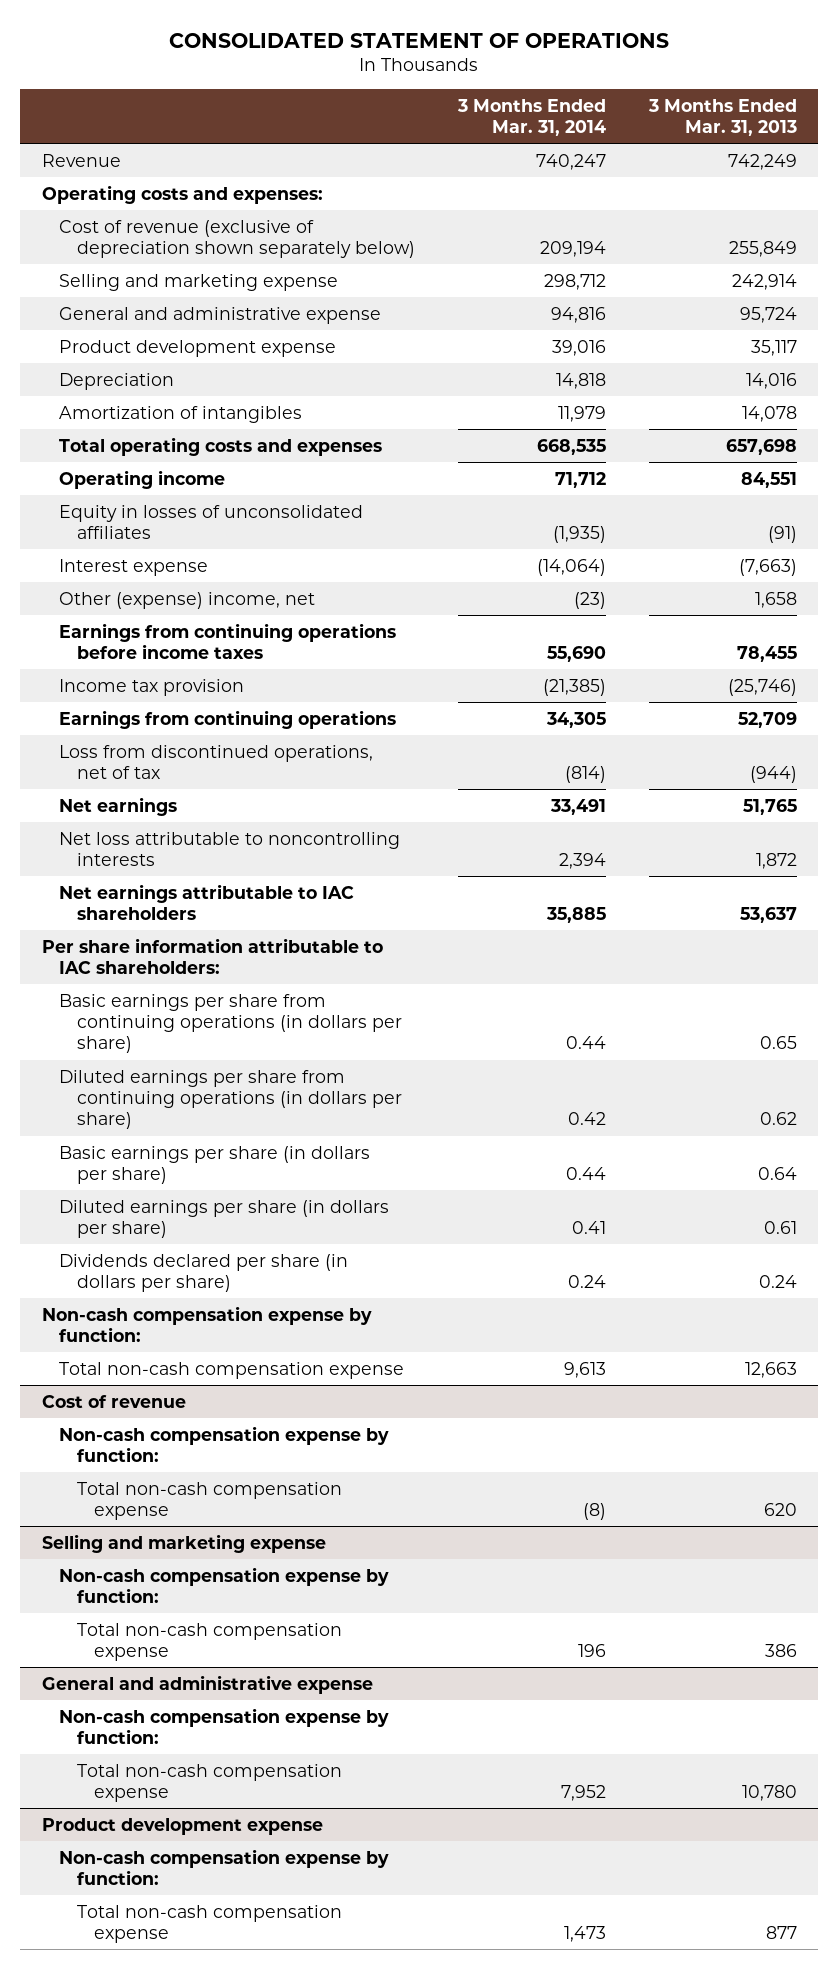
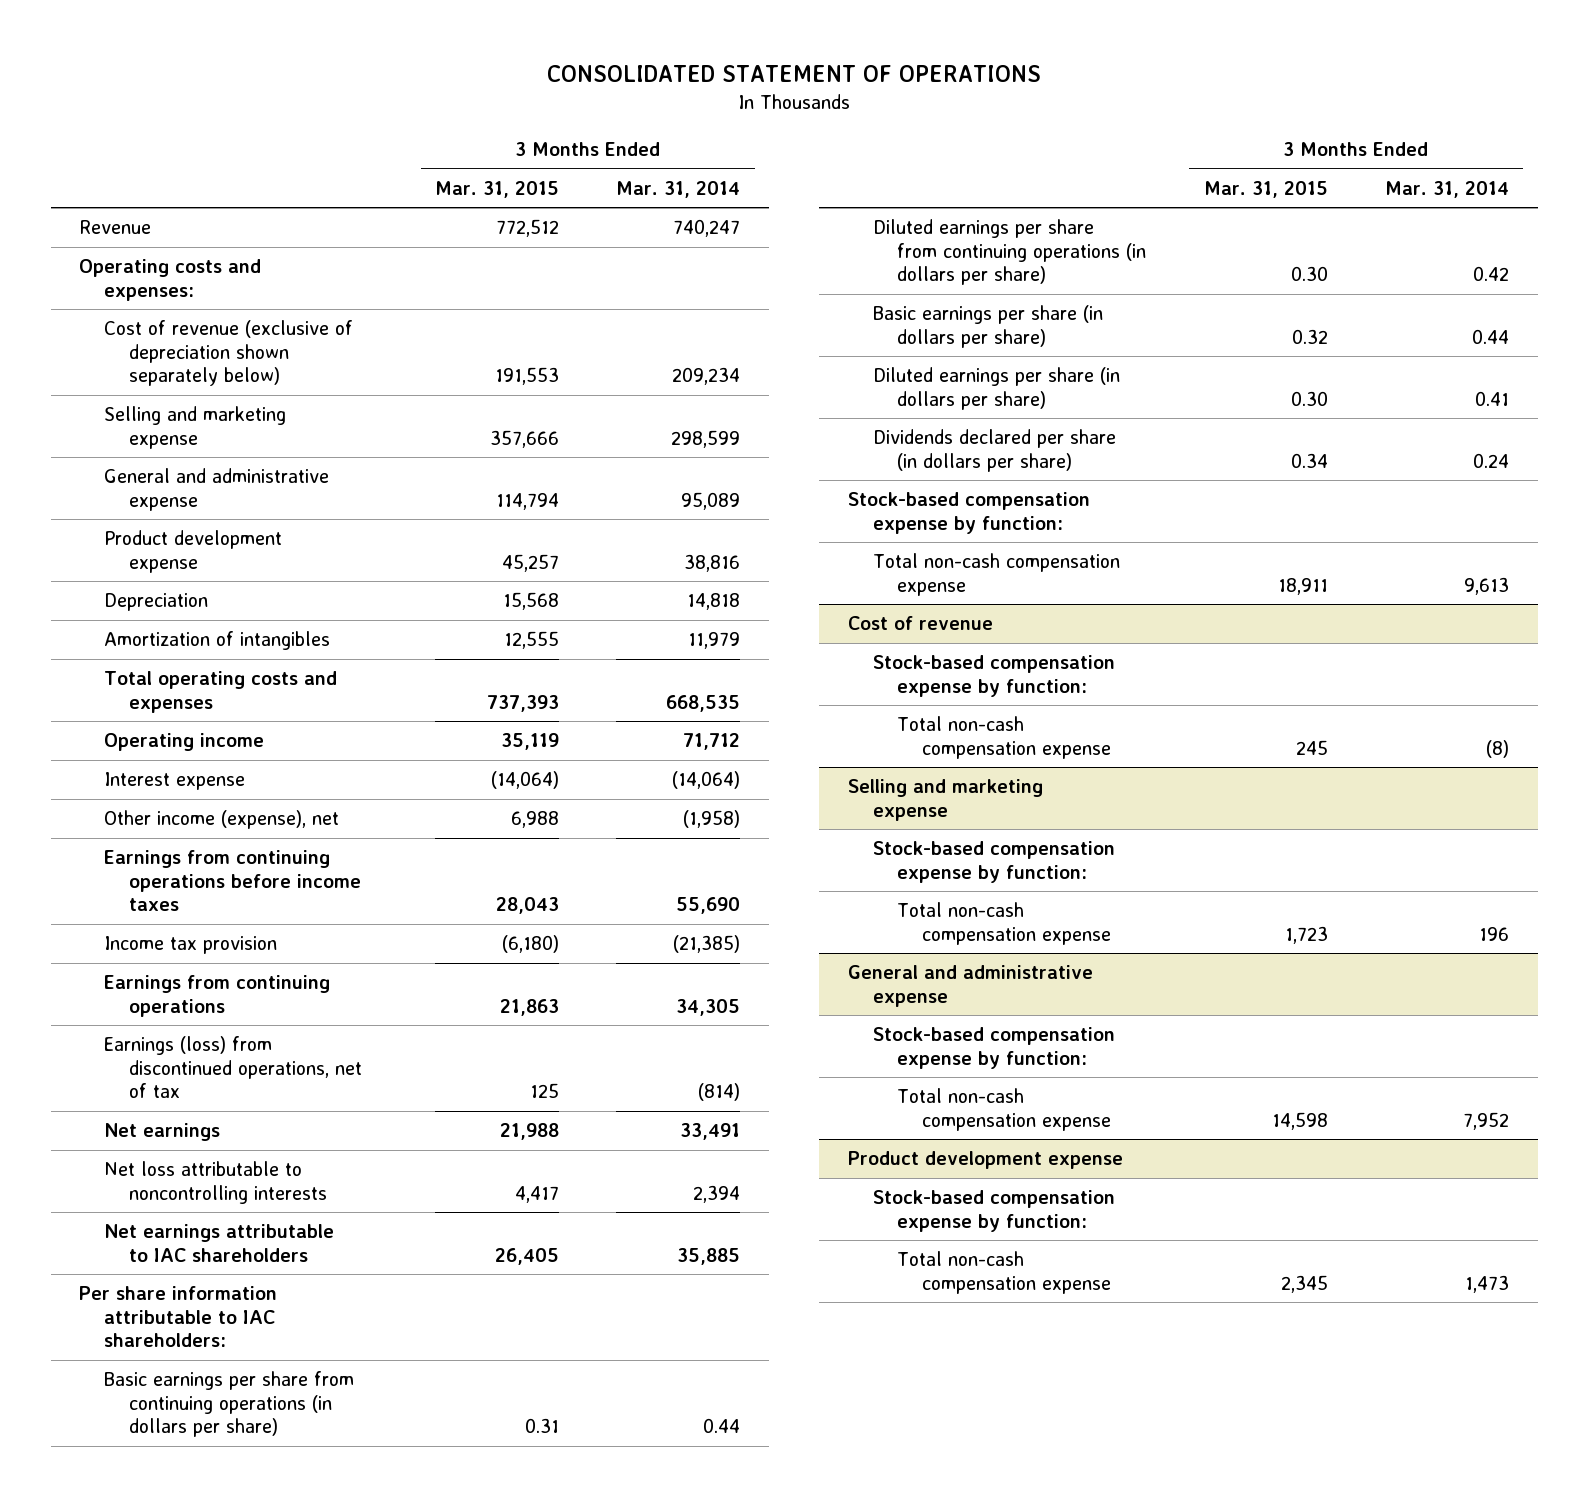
[647,98,797,137] 3 Months Ended Mar. 31, 2013 -> none
none -> [434,180,559,198] Mar. 31, 2015
[539,241,606,258] 209,194 -> [672,366,741,385] 209,234
[543,273,606,290] 298,712 -> [671,429,741,448] 298,599
[550,306,606,323] 94,816 -> [681,491,741,510] 95,089
[551,339,606,356] 39,016 -> [684,553,741,572] 38,816
[59,504,364,540] Equity in losses of unconsolidated affiliates -> none
[59,591,316,609] Other (expense) income, net -> [103,810,339,830] Other income (expense), net
[573,591,606,609] (23) -> [683,810,741,829] (1,958)
[59,744,374,780] Loss from discontinued operations, net of tax -> [103,1036,362,1098] Earnings (loss) from discontinued operations, net of tax
[41,1305,372,1343] Non-cash compensation expense by function: -> [848,492,1091,534] Stock-based compensation expense by function:
[59,1425,390,1463] Non-cash compensation expense by function: -> [872,655,1115,697] Stock-based compensation expense by function:
[59,1566,390,1604] Non-cash compensation expense by function: -> [872,841,1115,883] Stock-based compensation expense by function:
[59,1707,390,1745] Non-cash compensation expense by function: -> [872,1027,1115,1069] Stock-based compensation expense by function:
[59,1848,390,1886] Non-cash compensation expense by function: -> [872,1190,1115,1232] Stock-based compensation expense by function:

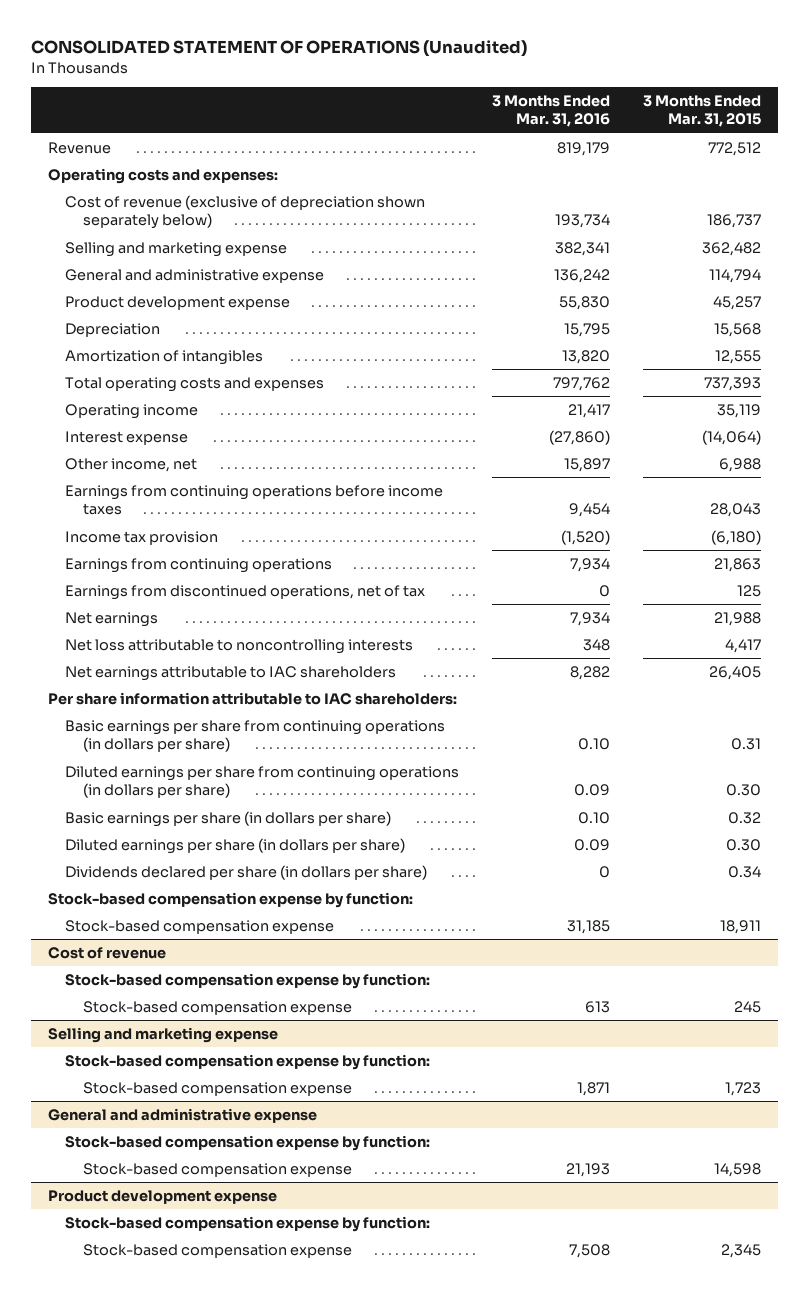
[547,64,1042,82] CONSOLIDATED STATEMENT OF OPERATIONS -> [31,40,528,58] CONSOLIDATED STATEMENT OF OPERATIONS (Unaudited)
[616,180,741,198] Mar. 31, 2014 -> none
none -> [492,95,611,128] 3 Months Ended Mar. 31, 2016
[494,366,559,385] 191,553 -> [707,214,762,229] 186,737
[489,429,559,448] 357,666 -> [702,241,762,256] 362,482
[103,810,339,830] Other income (expense), net -> [65,457,198,472] Other income, net
[103,1036,362,1098] Earnings (loss) from discontinued operations, net of tax -> [65,584,426,600] Earnings from discontinued operations, net of tax
[872,553,1120,596] Total non-cash compensation expense -> [65,919,335,934] Stock-based compensation expense
[897,716,1111,759] Total non-cash compensation expense -> [82,1000,352,1015] Stock-based compensation expense
[897,902,1111,945] Total non-cash compensation expense -> [82,1081,352,1096] Stock-based compensation expense
[897,1088,1111,1131] Total non-cash compensation expense -> [82,1162,352,1177] Stock-based compensation expense
[897,1251,1111,1294] Total non-cash compensation expense -> [82,1243,352,1258] Stock-based compensation expense

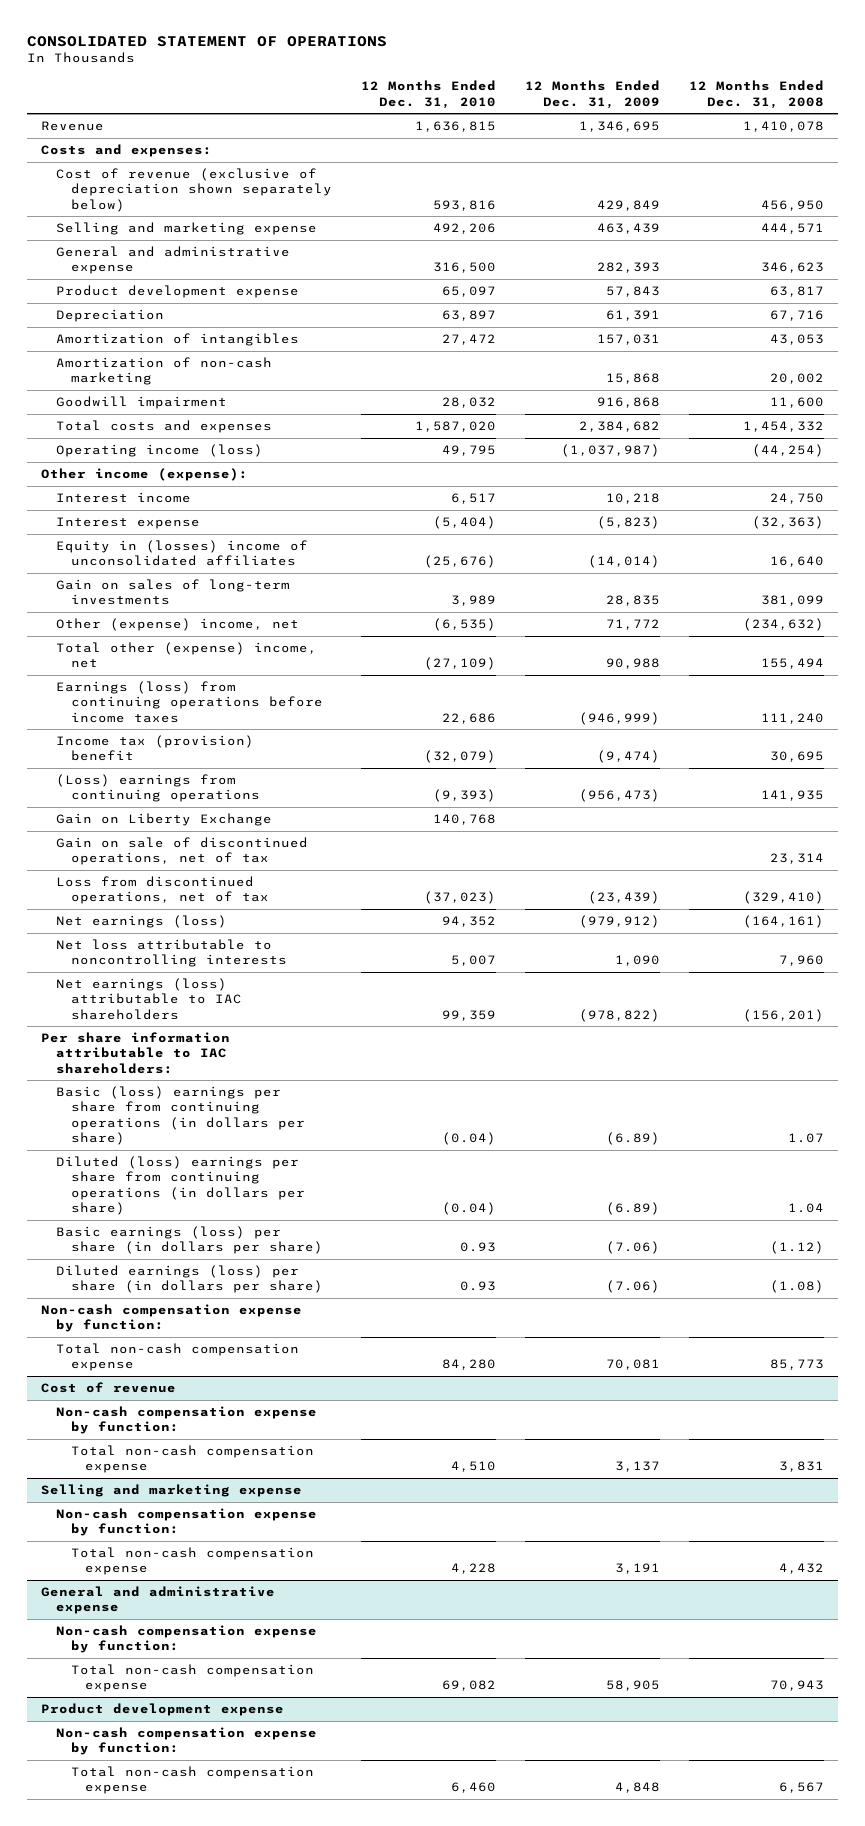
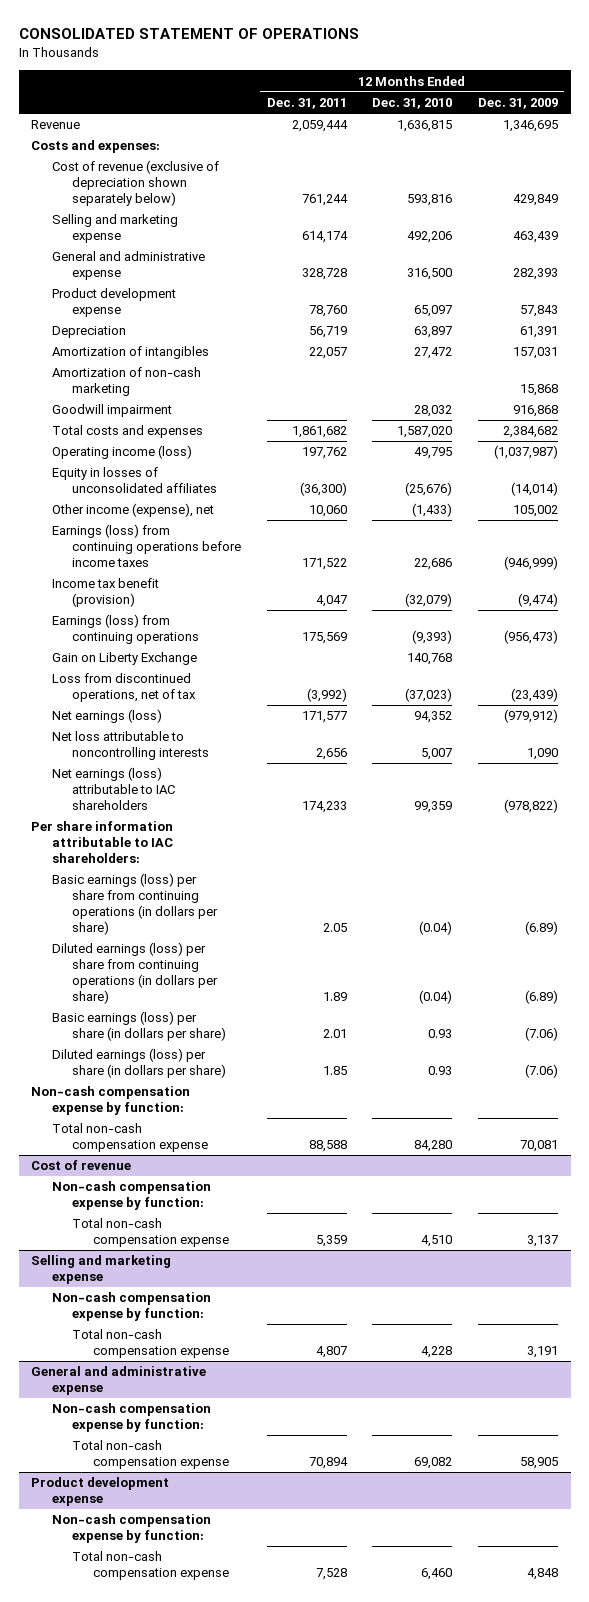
[688,80,824,109] 12 Months Ended Dec. 31, 2008 -> none
none -> [266,98,347,110] Dec. 31, 2011
[41,468,249,482] Other income (expense): -> none
[55,492,191,504] Interest income -> none
[55,517,200,530] Interest expense -> none
[55,579,290,606] Gain on sales of long-term investments -> none
[55,618,299,632] Other (expense) income, net -> none
[55,540,308,567] Equity in (losses) income of unconsolidated affiliates -> [51,467,218,494] Equity in losses of unconsolidated affiliates
[55,642,317,669] Total other (expense) income, net -> [51,503,214,518] Other income (expense), net
[423,657,496,671] (27,109) -> [412,503,453,518] (1,433)
[605,658,660,670] 90,988 -> [513,505,559,518] 105,002
[55,735,254,762] Income tax (provision) benefit -> [51,578,159,608] Income tax benefit (provision)
[55,774,260,803] (Loss) earnings from continuing operations -> [51,614,200,645] Earnings (loss) from continuing operations
[55,837,308,866] Gain on sale of discontinued operations, net of tax -> none
[55,1086,305,1146] Basic (loss) earnings per share from continuing operations (in dollars per share) -> [51,873,219,936] Basic earnings (loss) per share from continuing operations (in dollars per share)
[55,1156,305,1216] Diluted (loss) earnings per share from continuing operations (in dollars per share) -> [51,942,219,1005] Diluted earnings (loss) per share from continuing operations (in dollars per share)

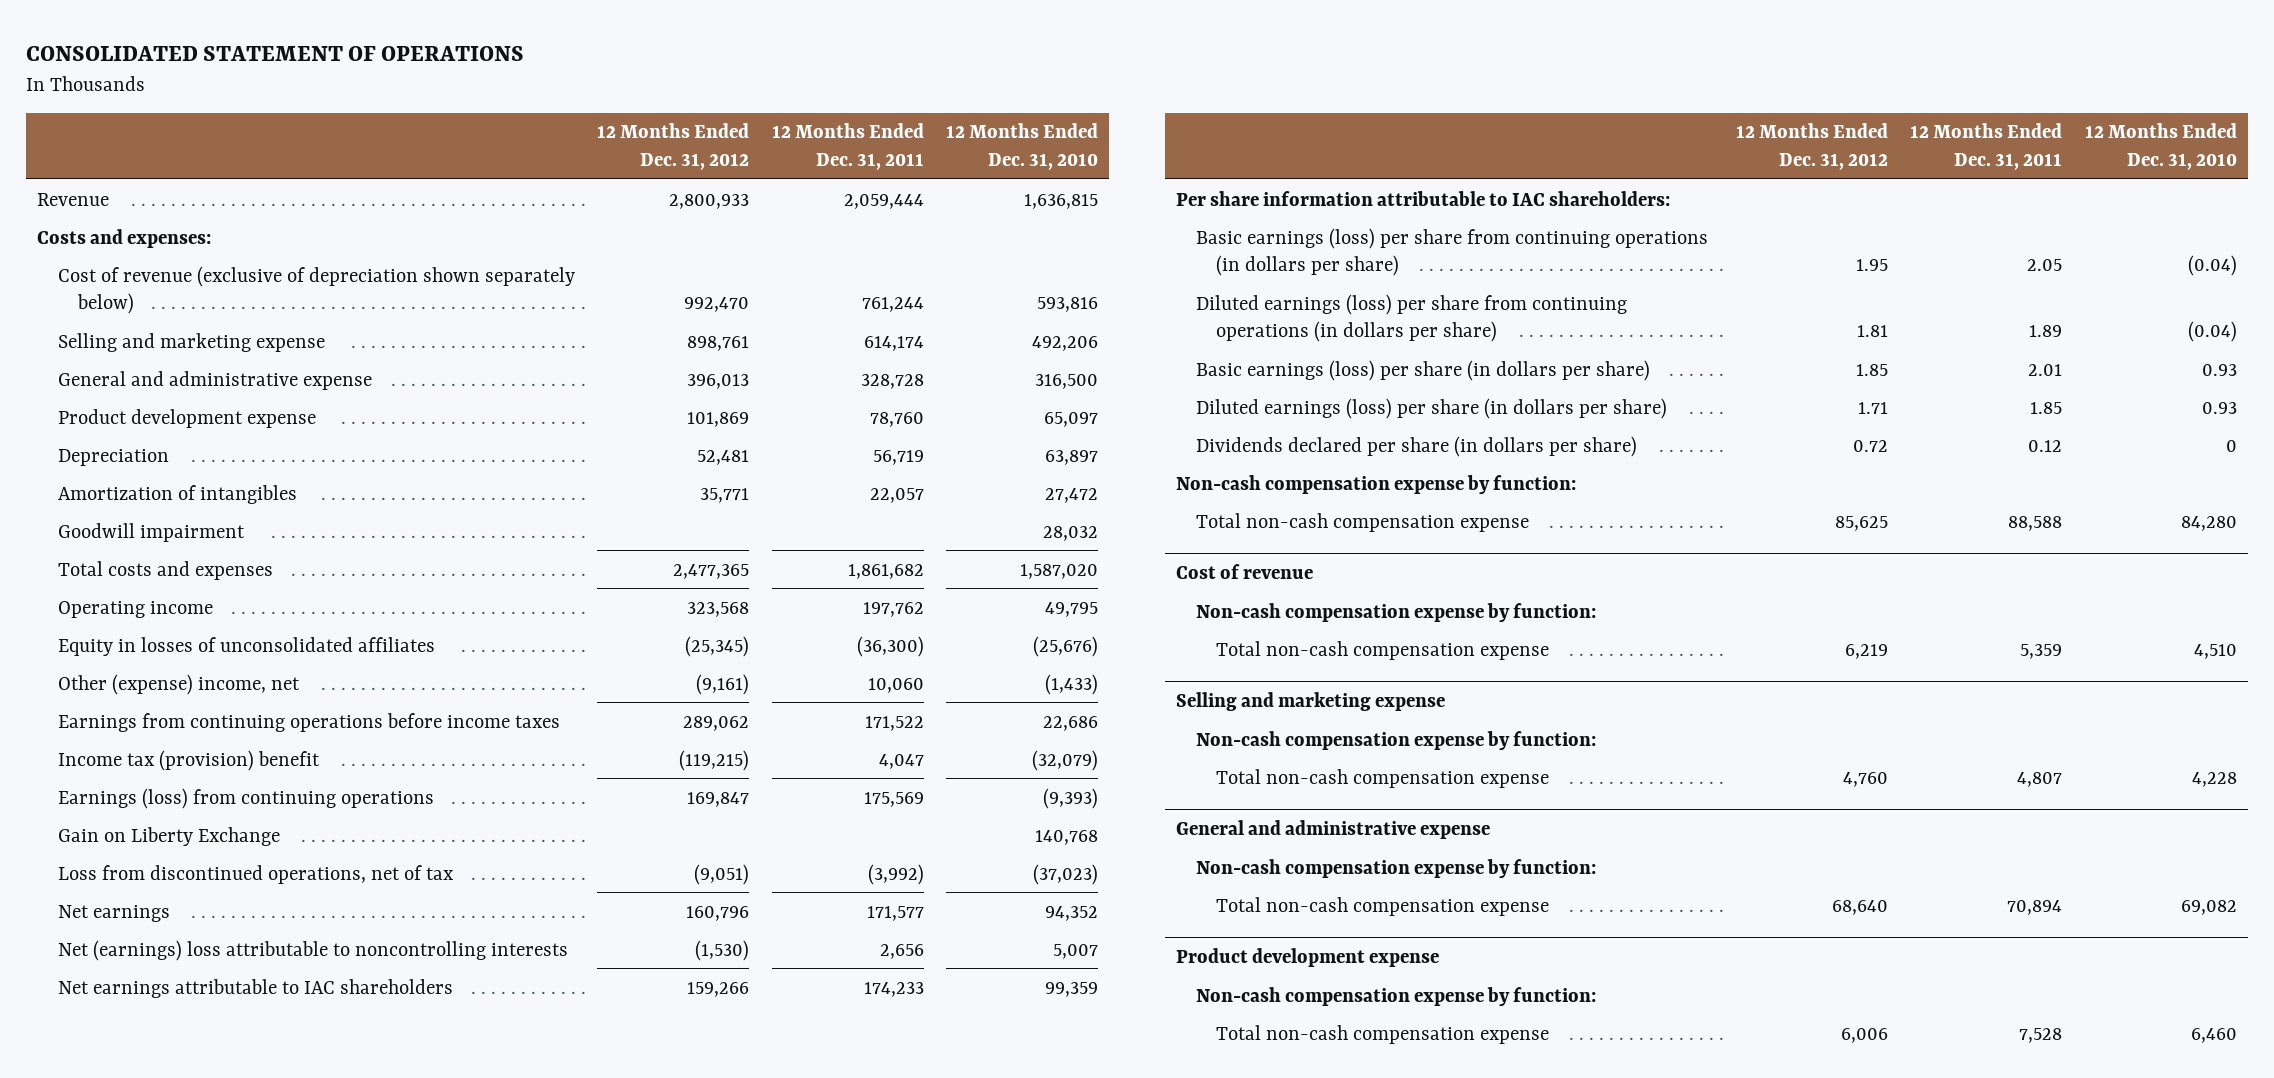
[478,98,559,110] Dec. 31, 2009 -> none
none -> [597,123,750,170] 12 Months Ended Dec. 31, 2012
[51,367,201,397] Amortization of non-cash marketing -> none
[51,445,192,460] Operating income (loss) -> [57,600,213,618] Operating income
[51,503,214,518] Other income (expense), net -> [57,673,300,695] Other (expense) income, net
[51,524,242,568] Earnings (loss) from continuing operations before income taxes -> [57,712,560,732] Earnings from continuing operations before income taxes
[51,578,159,608] Income tax benefit (provision) -> [57,749,320,771] Income tax (provision) benefit
[51,709,162,724] Net earnings (loss) -> [57,904,170,922] Net earnings
[51,731,210,761] Net loss attributable to noncontrolling interests -> [57,939,568,961] Net (earnings) loss attributable to noncontrolling interests
[51,767,176,811] Net earnings (loss) attributable to IAC shareholders -> [57,978,453,998] Net earnings attributable to IAC shareholders
none -> [1196,435,1638,457] Dividends declared per share (in dollars per share)

